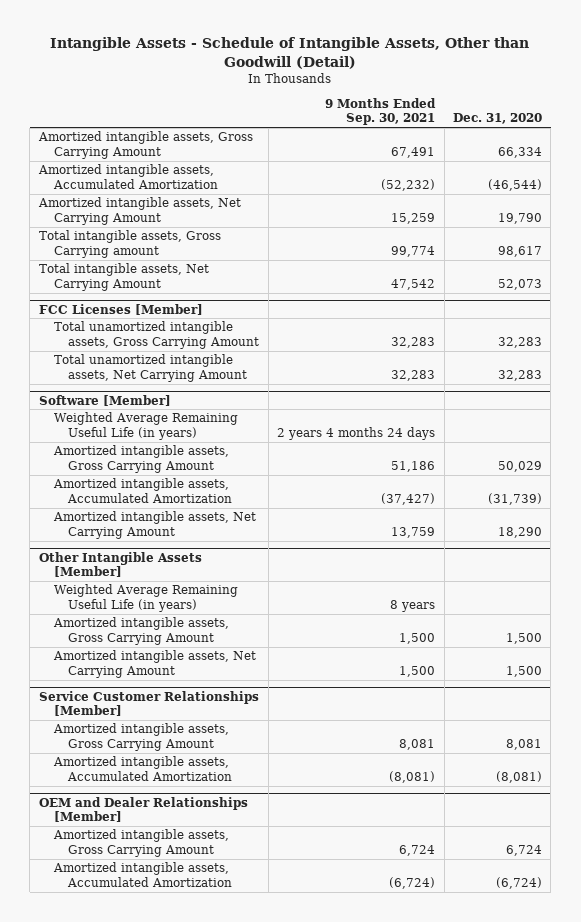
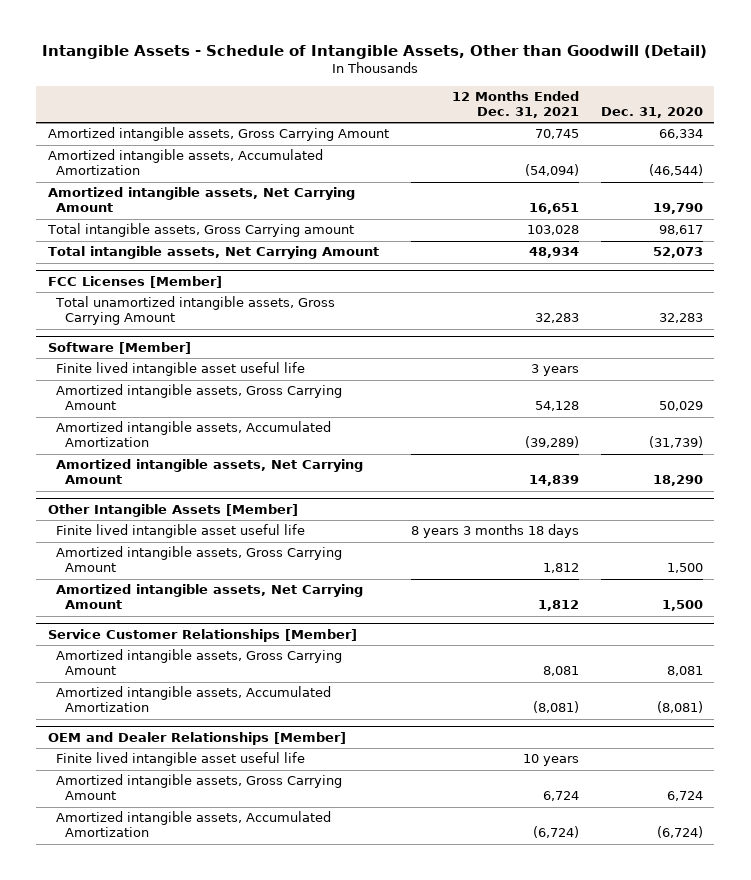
[325,98,437,126] 9 Months Ended Sep. 30, 2021 -> none
none -> [451,90,579,118] 12 Months Ended Dec. 31, 2021
[53,354,248,382] Total unamortized intangible assets, Net Carrying Amount -> none
[53,412,238,440] Weighted Average Remaining Useful Life (in years) -> [56,362,306,377] Finite lived intangible asset useful life
[53,584,238,612] Weighted Average Remaining Useful Life (in years) -> [56,524,306,539] Finite lived intangible asset useful life
none -> [56,752,306,767] Finite lived intangible asset useful life

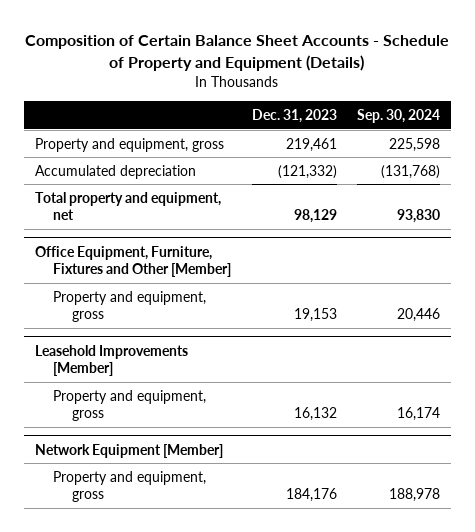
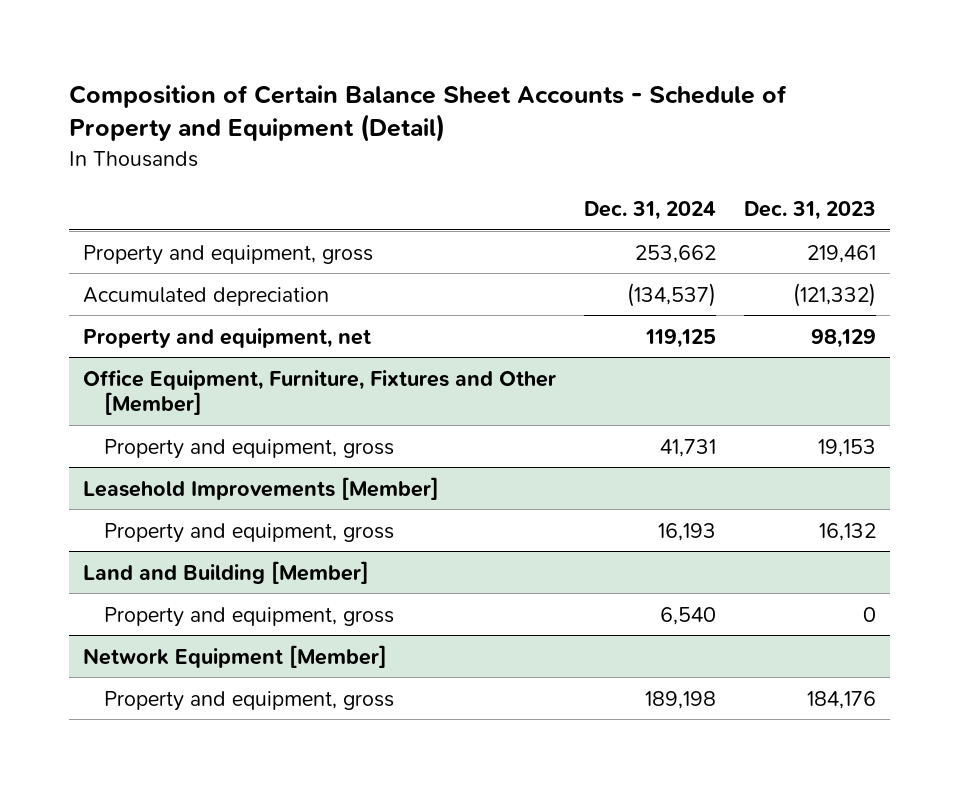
[25,35,450,72] Composition of Certain Balance Sheet Accounts - Schedule of Property and Equipment (Details) -> [69,84,788,143] Composition of Certain Balance Sheet Accounts - Schedule of Property and Equipment (Detail)
[357,108,441,123] Sep. 30, 2024 -> none
none -> [584,200,717,220] Dec. 31, 2024
[34,191,221,221] Total property and equipment, net -> [83,327,372,348] Property and equipment, net
none -> [83,560,370,584] Land and Building [Member]
none -> [104,606,395,627] Property and equipment, gross

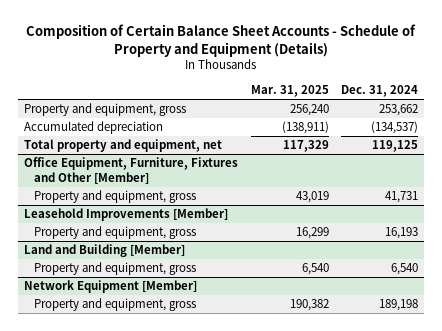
[69,84,788,143] Composition of Certain Balance Sheet Accounts - Schedule of Property and Equipment (Detail) -> [26,24,417,57] Composition of Certain Balance Sheet Accounts - Schedule of Property and Equipment (Details)
[744,200,877,220] Dec. 31, 2023 -> none
none -> [250,85,329,98] Mar. 31, 2025
[83,327,372,348] Property and equipment, net -> [24,139,223,153] Total property and equipment, net

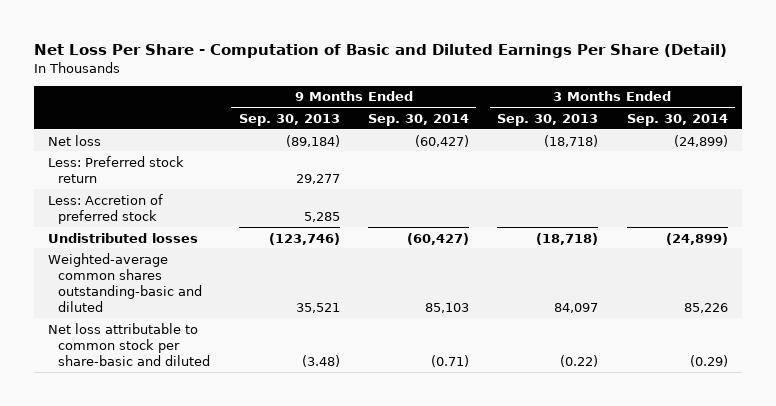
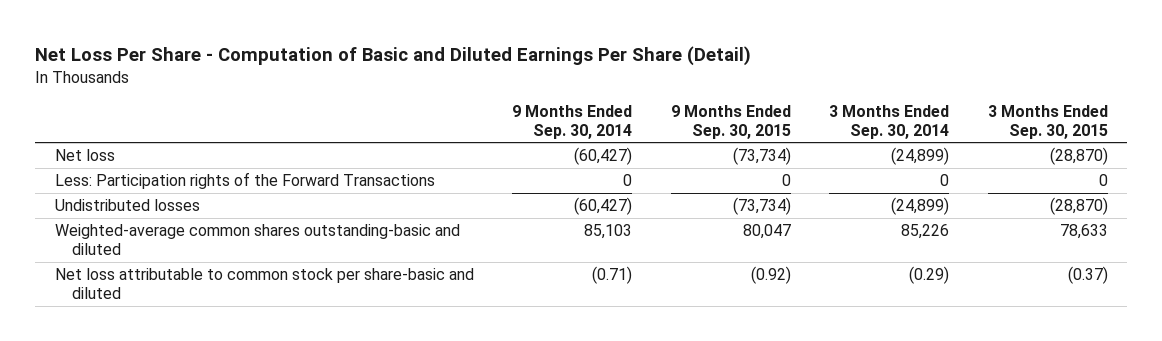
[238,113,340,126] Sep. 30, 2013 -> none
[497,113,599,126] Sep. 30, 2013 -> none
none -> [670,104,791,139] 9 Months Ended Sep. 30, 2015
none -> [987,104,1108,139] 3 Months Ended Sep. 30, 2015
[48,155,185,183] Less: Preferred stock return -> none
[48,193,164,224] Less: Accretion of preferred stock -> none
none -> [54,172,435,190] Less: Participation rights of the Forward Transactions

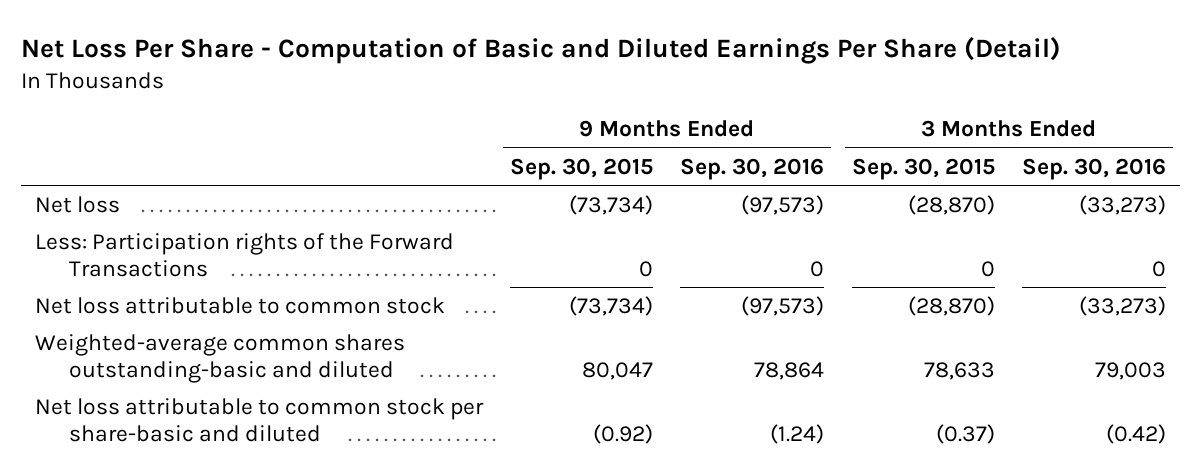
[512,104,633,139] 9 Months Ended Sep. 30, 2014 -> none
[829,104,950,139] 3 Months Ended Sep. 30, 2014 -> none
none -> [680,157,825,180] Sep. 30, 2016
none -> [1022,157,1167,180] Sep. 30, 2016
[54,199,200,212] Undistributed losses -> [34,296,445,314] Net loss attributable to common stock

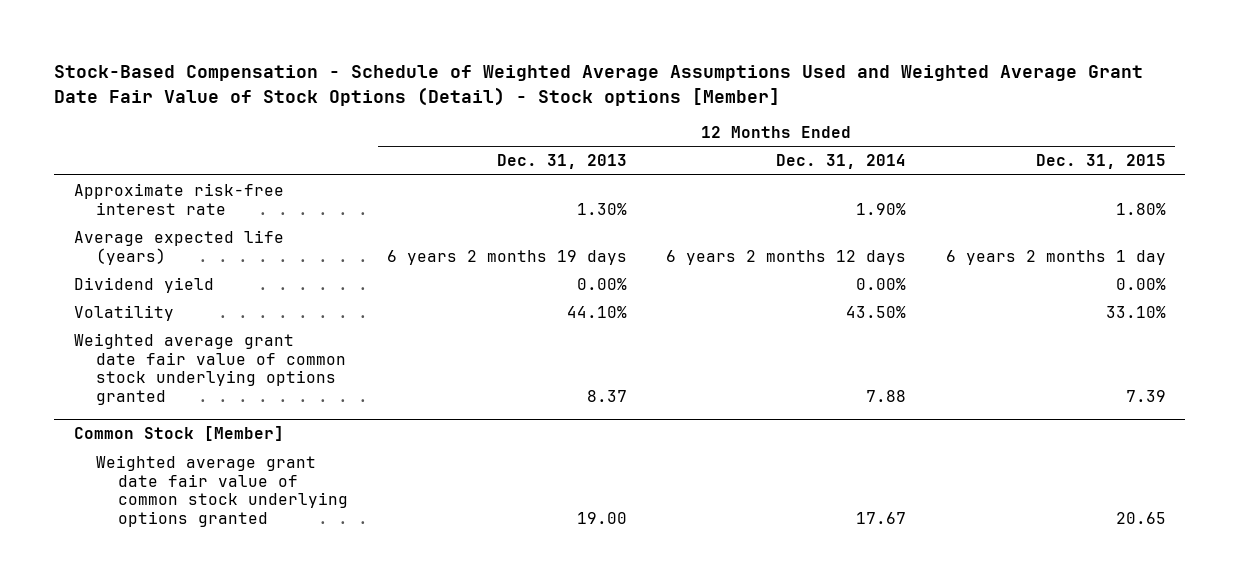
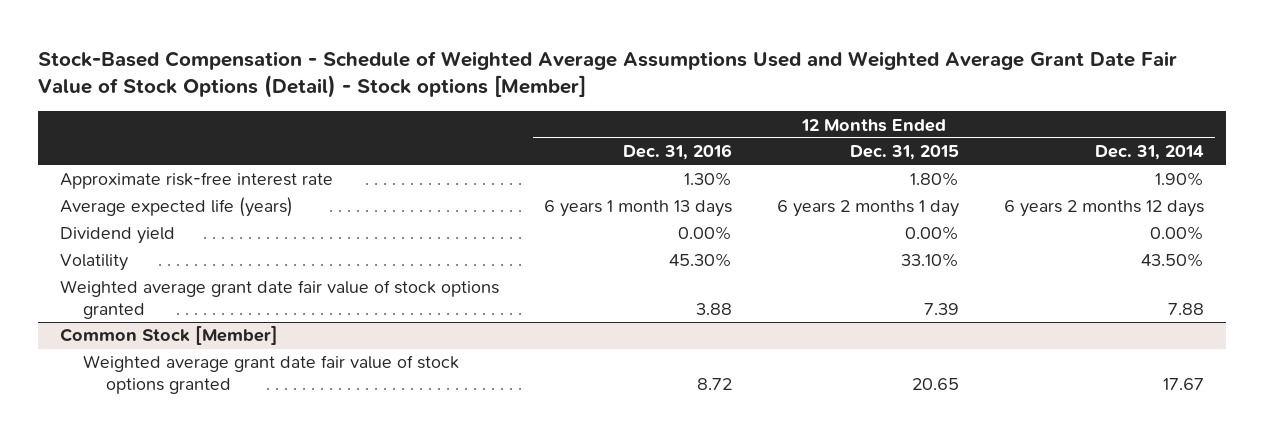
[497,154,628,170] Dec. 31, 2013 -> none
none -> [622,144,732,161] Dec. 31, 2016
[73,332,347,406] Weighted average grant date fair value of common stock underlying options granted -> [60,280,500,319] Weighted average grant date fair value of stock options granted
[96,454,349,528] Weighted average grant date fair value of common stock underlying options granted -> [83,355,460,394] Weighted average grant date fair value of stock options granted

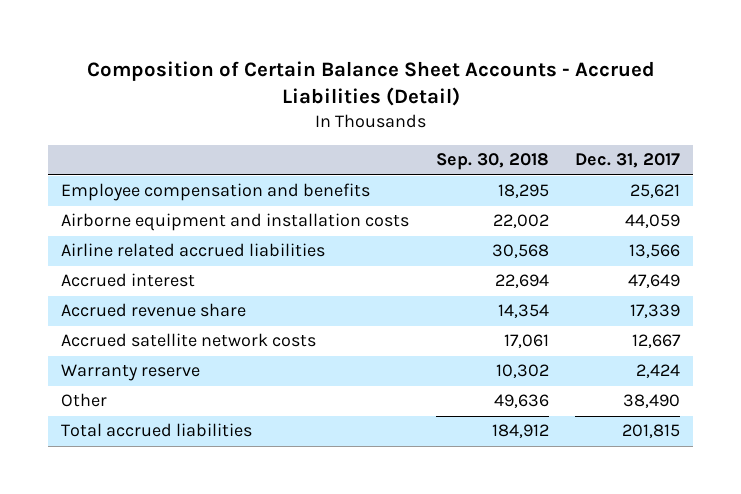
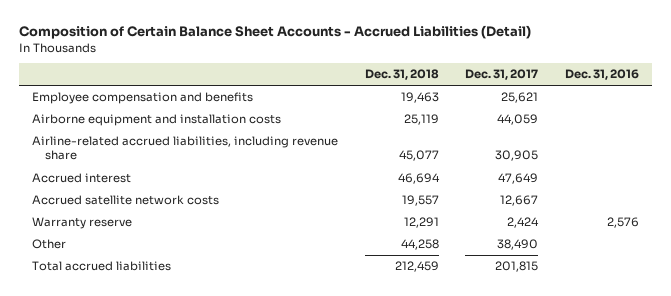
[435,153,549,171] Sep. 30, 2018 -> none
none -> [364,69,439,81] Dec. 31, 2018
none -> [565,69,640,81] Dec. 31, 2016
[61,243,326,258] Airline related accrued liabilities -> [32,136,339,161] Airline-related accrued liabilities, including revenue share
[628,244,680,259] 13,566 -> [495,150,539,162] 30,905
[61,303,247,318] Accrued revenue share -> none

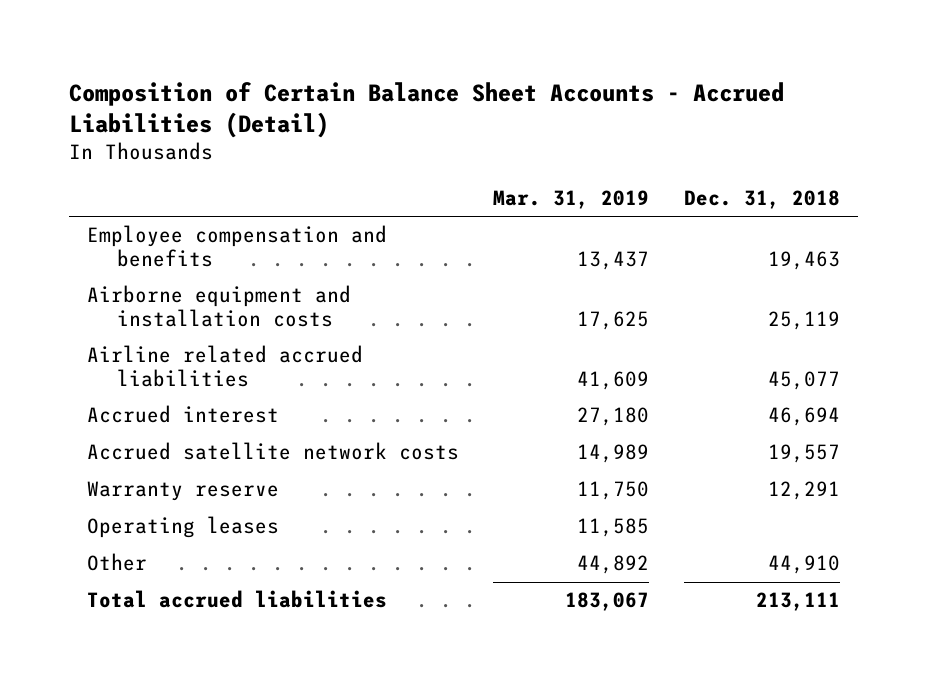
[465,69,539,81] Dec. 31, 2017 -> none
[565,69,640,81] Dec. 31, 2016 -> none
none -> [493,190,650,210] Mar. 31, 2019
[32,136,339,161] Airline-related accrued liabilities, including revenue share -> [86,345,363,387] Airline related accrued liabilities
none -> [86,516,279,539] Operating leases
[400,239,439,251] 44,258 -> [768,555,841,575] 44,910
[394,261,439,273] 212,459 -> [756,592,841,612] 213,111

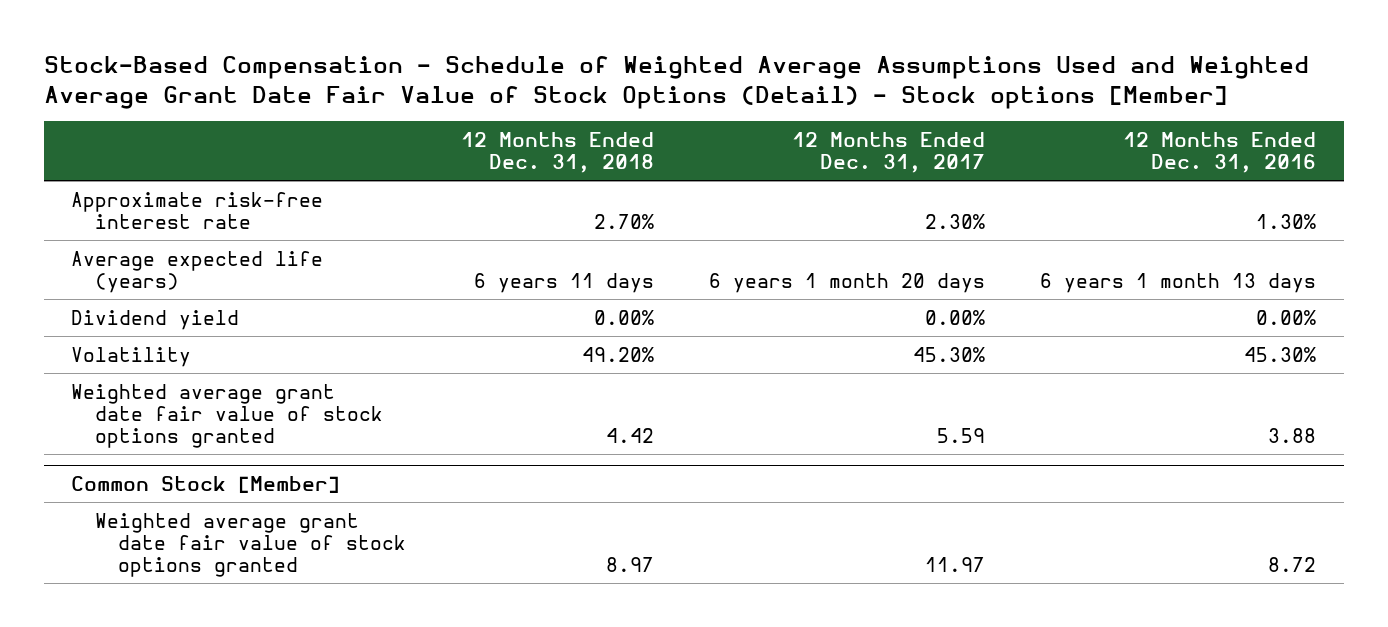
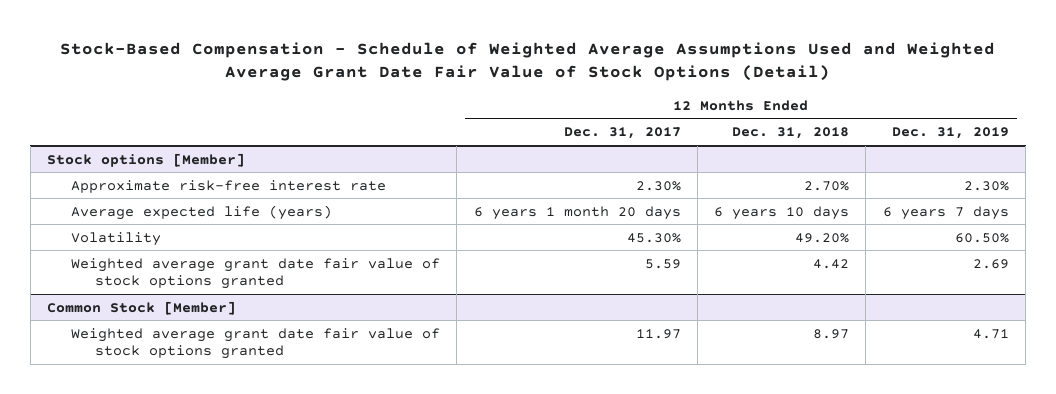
[43,56,1309,109] Stock-Based Compensation - Schedule of Weighted Average Assumptions Used and Weighted Average Grant Date Fair Value of Stock Options (Detail) - Stock options [Member] -> [59,41,995,82] Stock-Based Compensation - Schedule of Weighted Average Assumptions Used and Weighted Average Grant Date Fair Value of Stock Options (Detail)
[1123,132,1317,174] 12 Months Ended Dec. 31, 2016 -> none
none -> [891,127,1009,140] Dec. 31, 2019
none -> [47,152,246,167] Stock options [Member]
[71,309,240,330] Dividend yield -> none
[474,272,655,293] 6 years 11 days -> [714,205,850,220] 6 years 10 days

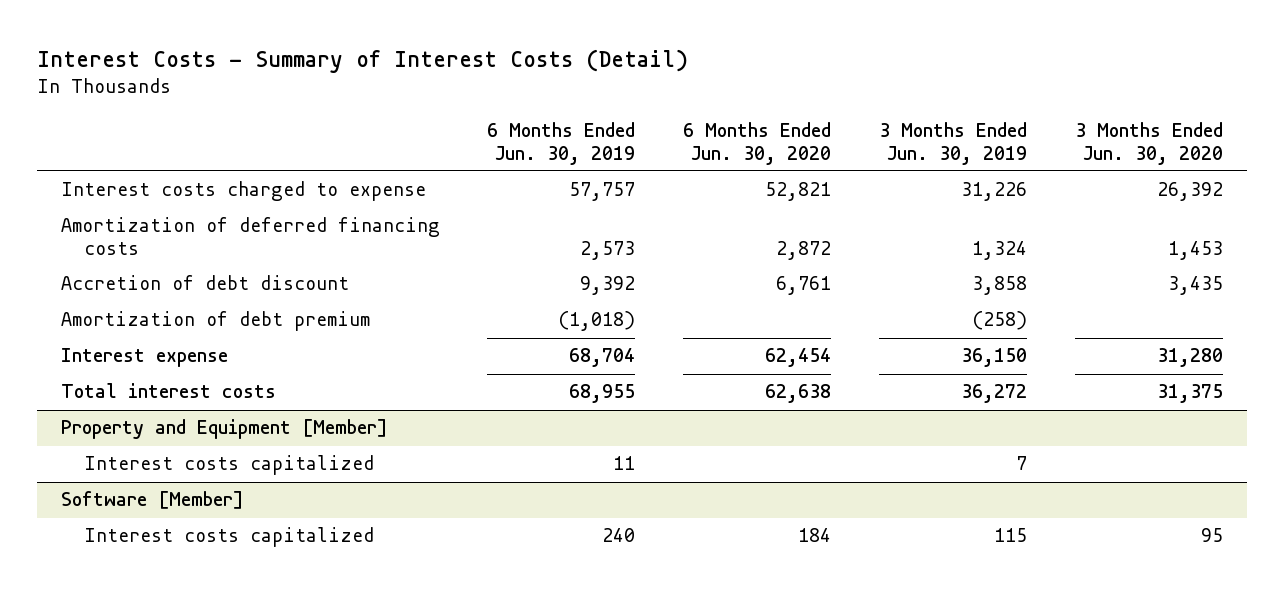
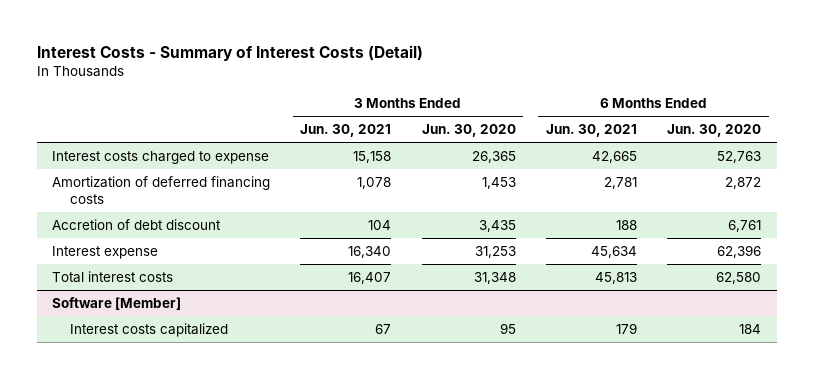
[487,121,636,165] 6 Months Ended Jun. 30, 2019 -> none
[879,121,1028,165] 3 Months Ended Jun. 30, 2019 -> none
none -> [300,124,392,138] Jun. 30, 2021
none -> [546,124,638,138] Jun. 30, 2021
[765,182,832,202] 52,821 -> [717,151,762,164] 52,763
[1156,182,1223,202] 26,392 -> [471,151,516,164] 26,365
[60,311,370,332] Amortization of debt premium -> none
[60,419,388,440] Property and Equipment [Member] -> none
[83,455,374,476] Interest costs capitalized -> none
[765,348,832,368] 62,454 -> [717,245,762,259] 62,396
[1156,348,1223,368] 31,280 -> [474,246,516,259] 31,253
[765,384,832,404] 62,638 -> [716,272,762,285] 62,580
[1156,384,1223,404] 31,375 -> [473,272,516,285] 31,348

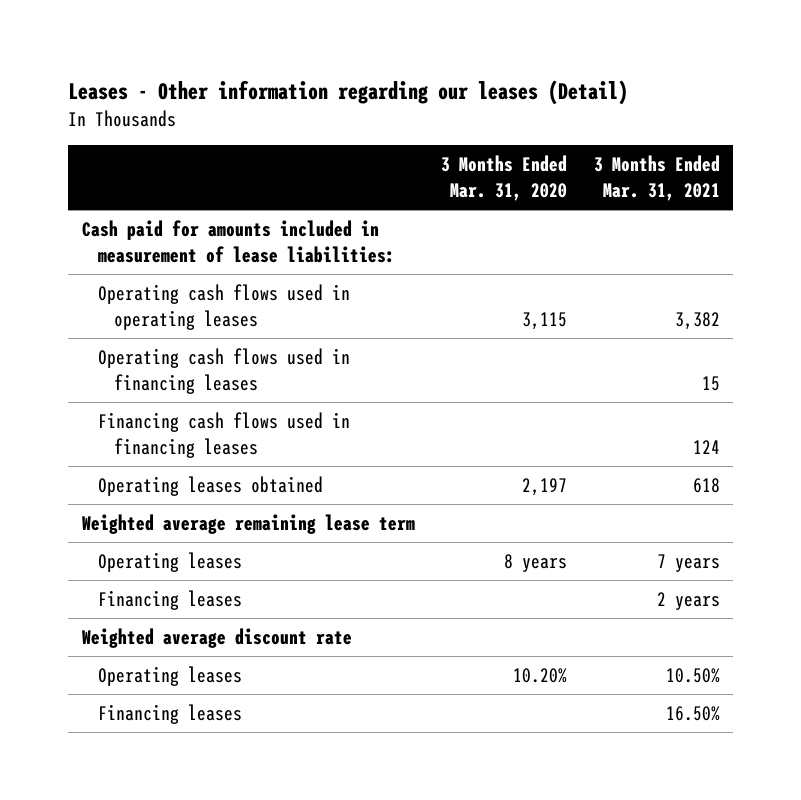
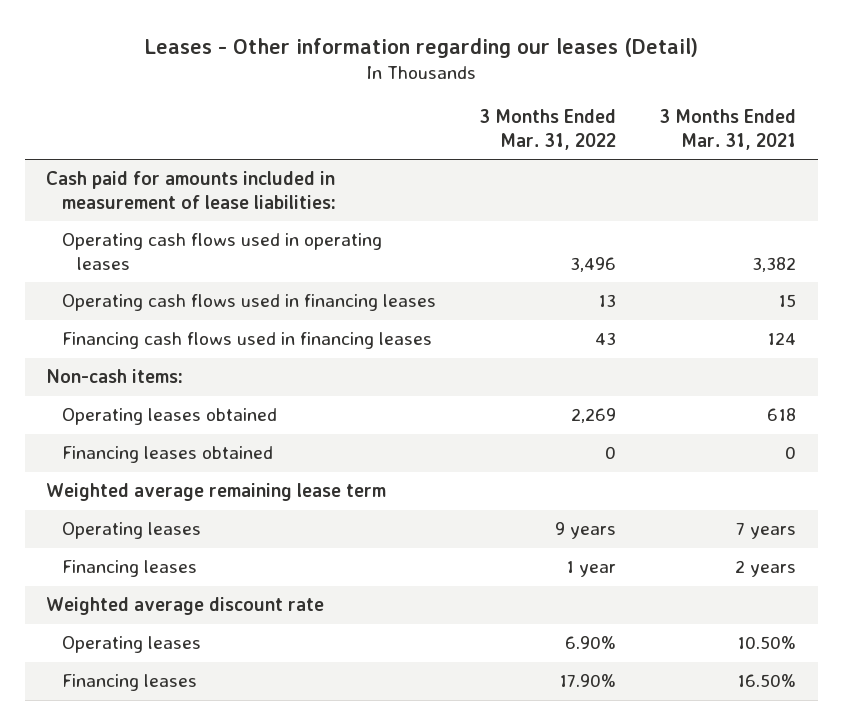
[441,155,568,201] 3 Months Ended Mar. 31, 2020 -> none
none -> [478,109,616,150] 3 Months Ended Mar. 31, 2022
none -> [46,369,184,384] Non-cash items:
none -> [61,446,273,464] Financing leases obtained

